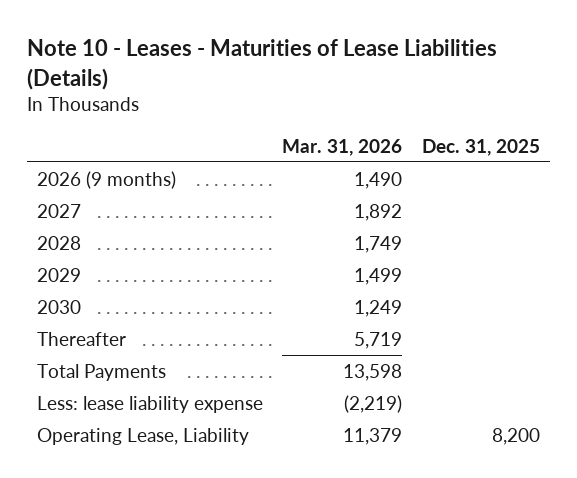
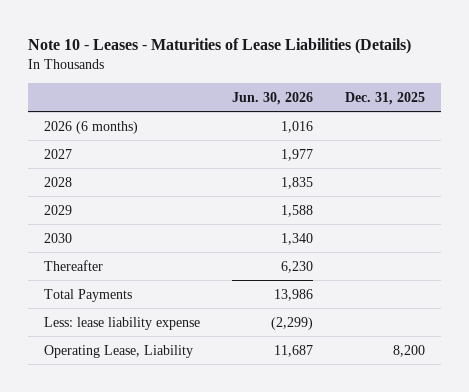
[282,138,403,156] Mar. 31, 2026 -> none
none -> [232,91,314,105] Jun. 30, 2026
[36,170,176,189] 2026 (9 months) -> [44,120,139,134] 2026 (6 months)

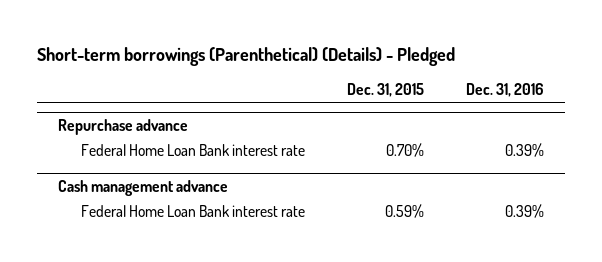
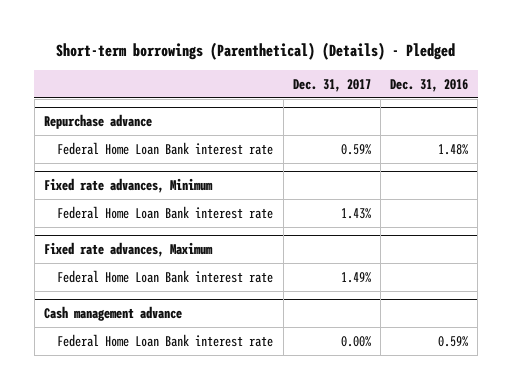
[346,83,424,98] Dec. 31, 2015 -> none
none -> [292,78,371,92] Dec. 31, 2017
[504,143,544,158] 0.39% -> [438,143,469,155] 1.48%
none -> [44,178,214,194] Fixed rate advances, Minimum
none -> [57,205,274,219] Federal Home Loan Bank interest rate
none -> [44,242,214,258] Fixed rate advances, Maximum
none -> [57,269,274,283] Federal Home Loan Bank interest rate
[504,204,544,219] 0.39% -> [438,335,469,347] 0.59%

